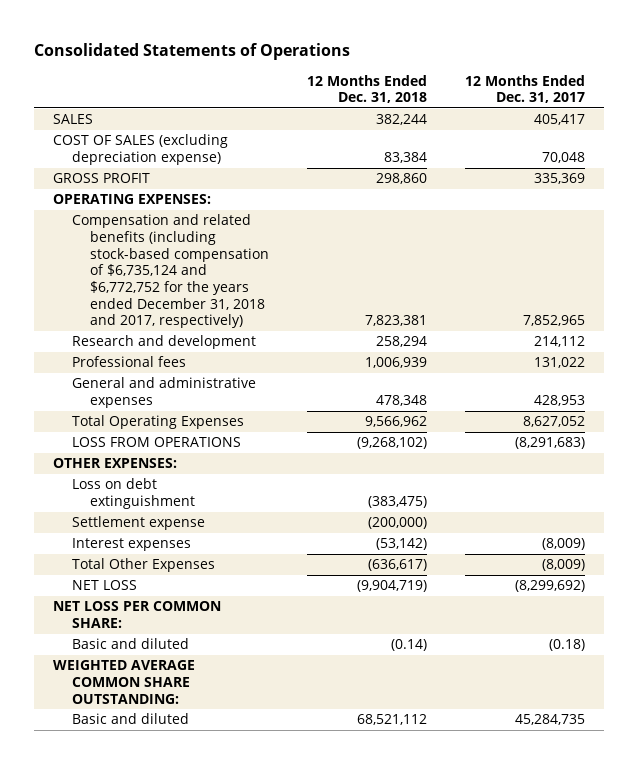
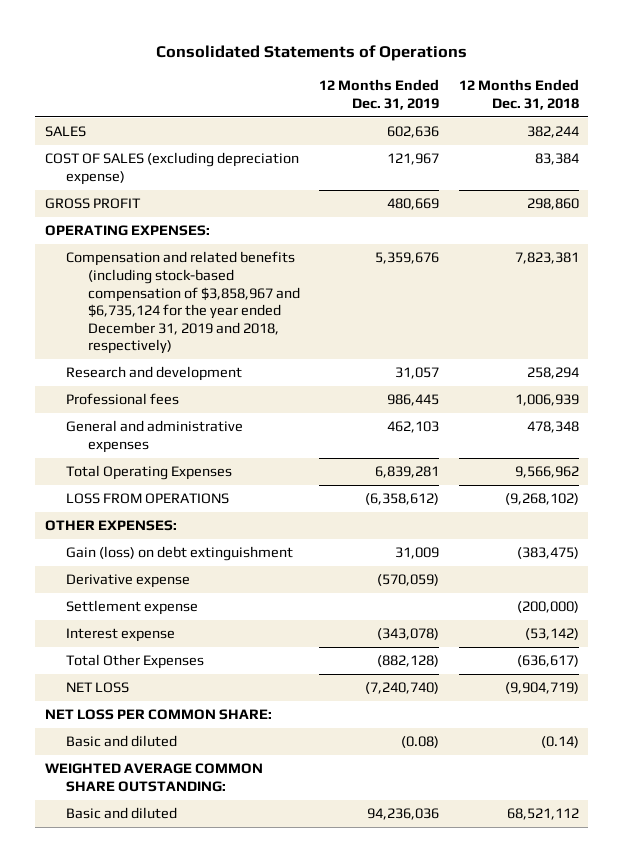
[465,74,586,104] 12 Months Ended Dec. 31, 2017 -> none
none -> [319,79,440,110] 12 Months Ended Dec. 31, 2019
[71,214,269,329] Compensation and related benefits (including stock-based compensation of $6,735,124 and $6,772,752 for the years ended December 31, 2018 and 2017, respectively) -> [66,251,300,355] Compensation and related benefits (including stock-based compensation of $3,858,967 and $6,735,124 for the year ended December 31, 2019 and 2018, respectively)
[71,478,195,510] Loss on debt extinguishment -> [66,546,294,562] Gain (loss) on debt extinguishment
none -> [66,574,191,589] Derivative expense
[71,538,191,552] Interest expenses -> [66,628,176,643] Interest expense

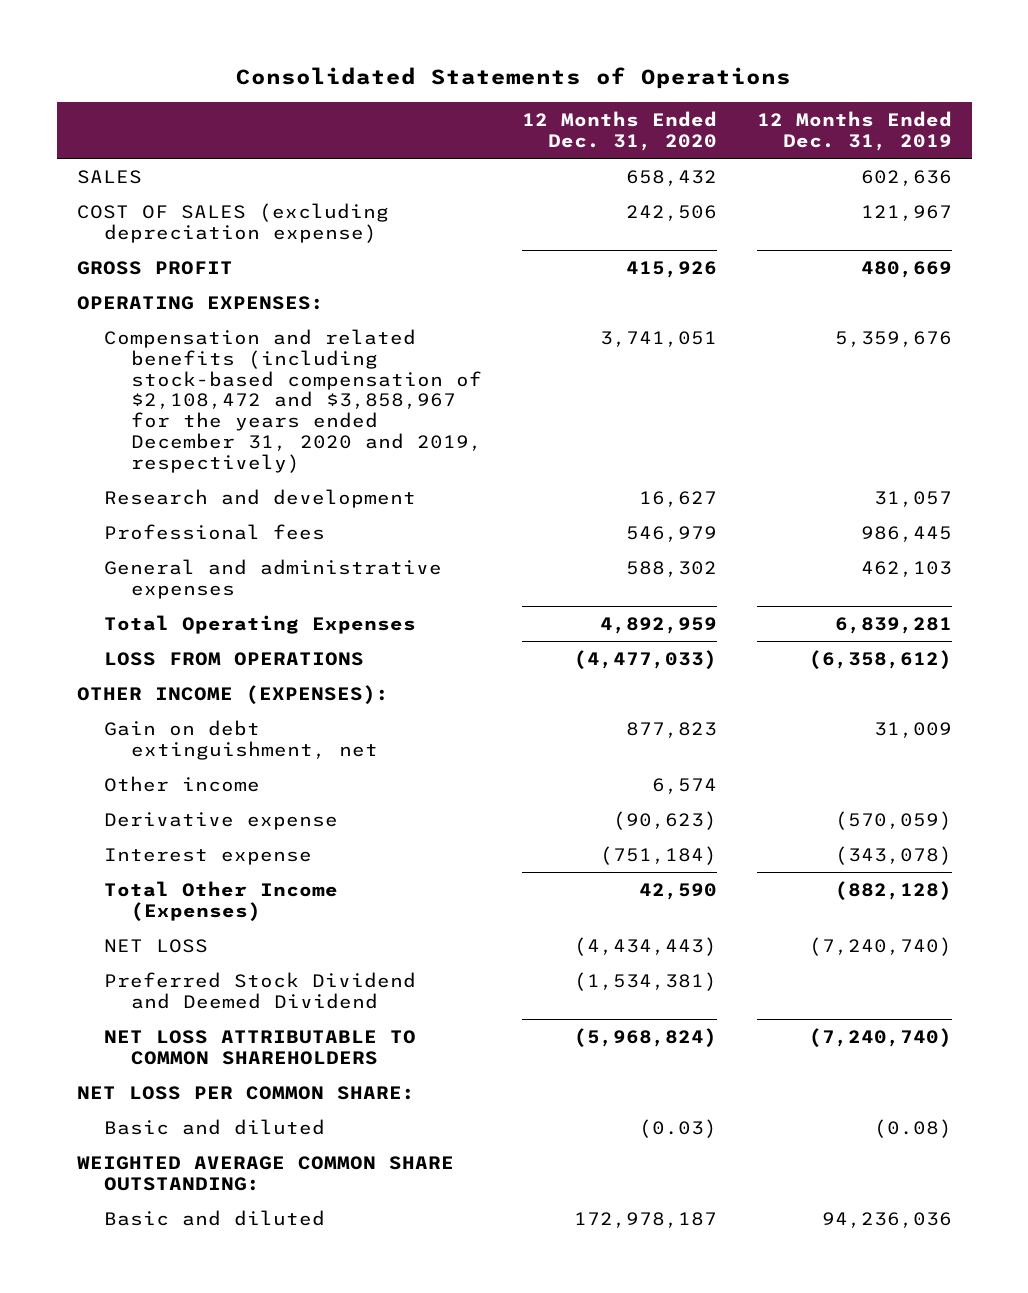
[458,79,579,110] 12 Months Ended Dec. 31, 2018 -> none
none -> [521,111,717,152] 12 Months Ended Dec. 31, 2020
[66,251,300,355] Compensation and related benefits (including stock-based compensation of $3,858,967 and $6,735,124 for the year ended December 31, 2019 and 2018, respectively) -> [103,328,482,474] Compensation and related benefits (including stock-based compensation of $2,108,472 and $3,858,967 for the years ended December 31, 2020 and 2019, respectively)
[44,520,177,532] OTHER EXPENSES: -> [76,684,389,704] OTHER INCOME (EXPENSES):
[66,546,294,562] Gain (loss) on debt extinguishment -> [103,719,378,760] Gain on debt extinguishment, net
none -> [103,775,260,792] Other income
[66,600,199,616] Settlement expense -> none
[66,654,205,670] Total Other Expenses -> [103,880,338,921] Total Other Income (Expenses)
none -> [103,971,416,1009] Preferred Stock Dividend and Deemed Dividend
none -> [103,1029,416,1065] NET LOSS ATTRIBUTABLE TO COMMON SHAREHOLDERS

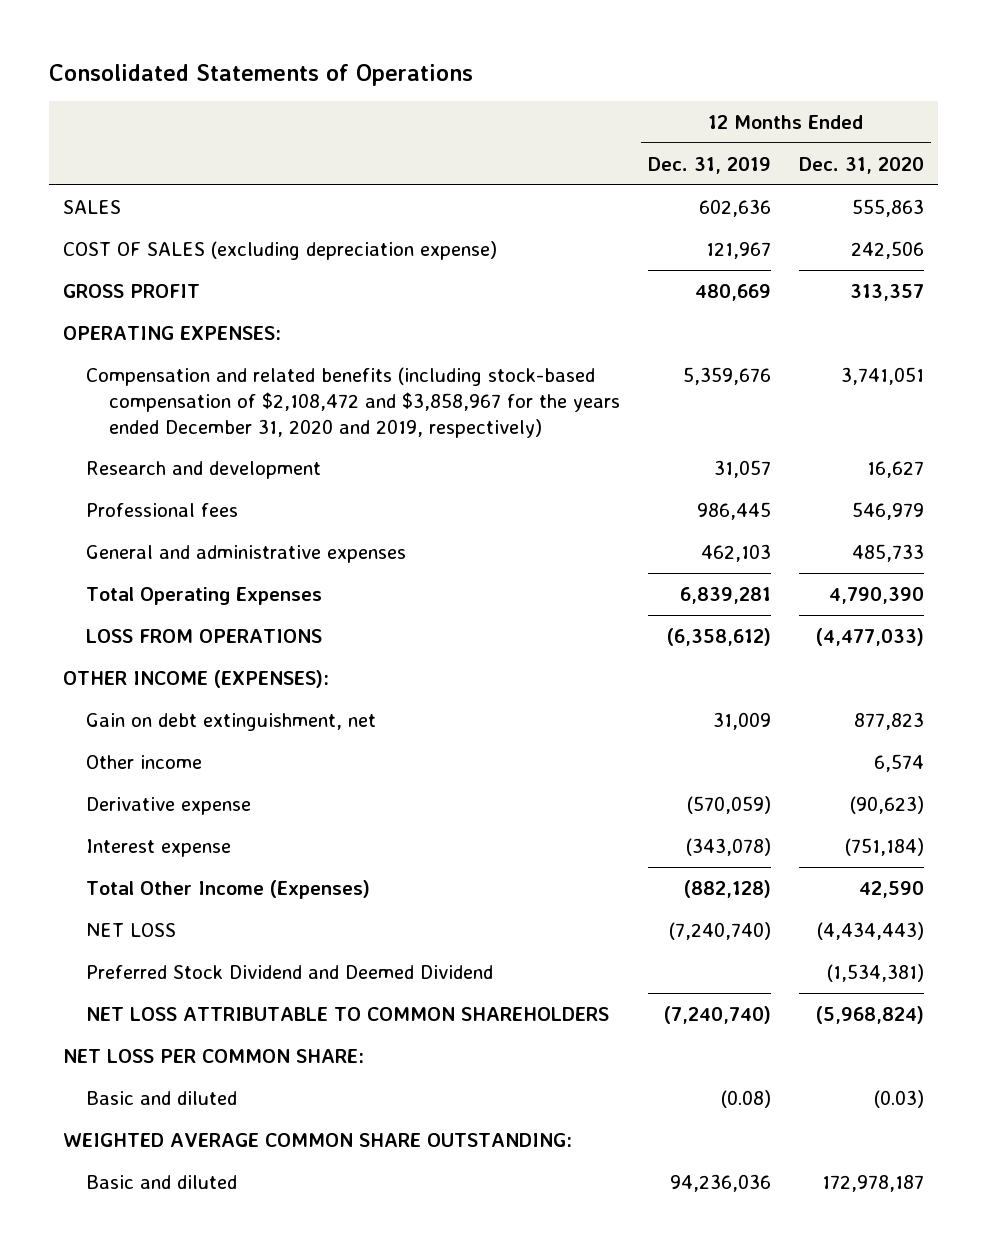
[625,169,717,186] 658,432 -> [852,198,925,217] 555,863
[625,260,717,278] 415,926 -> [850,283,925,301] 313,357
[625,560,717,577] 588,302 -> [852,543,925,562] 485,733
[599,616,717,634] 4,892,959 -> [829,586,925,604] 4,790,390

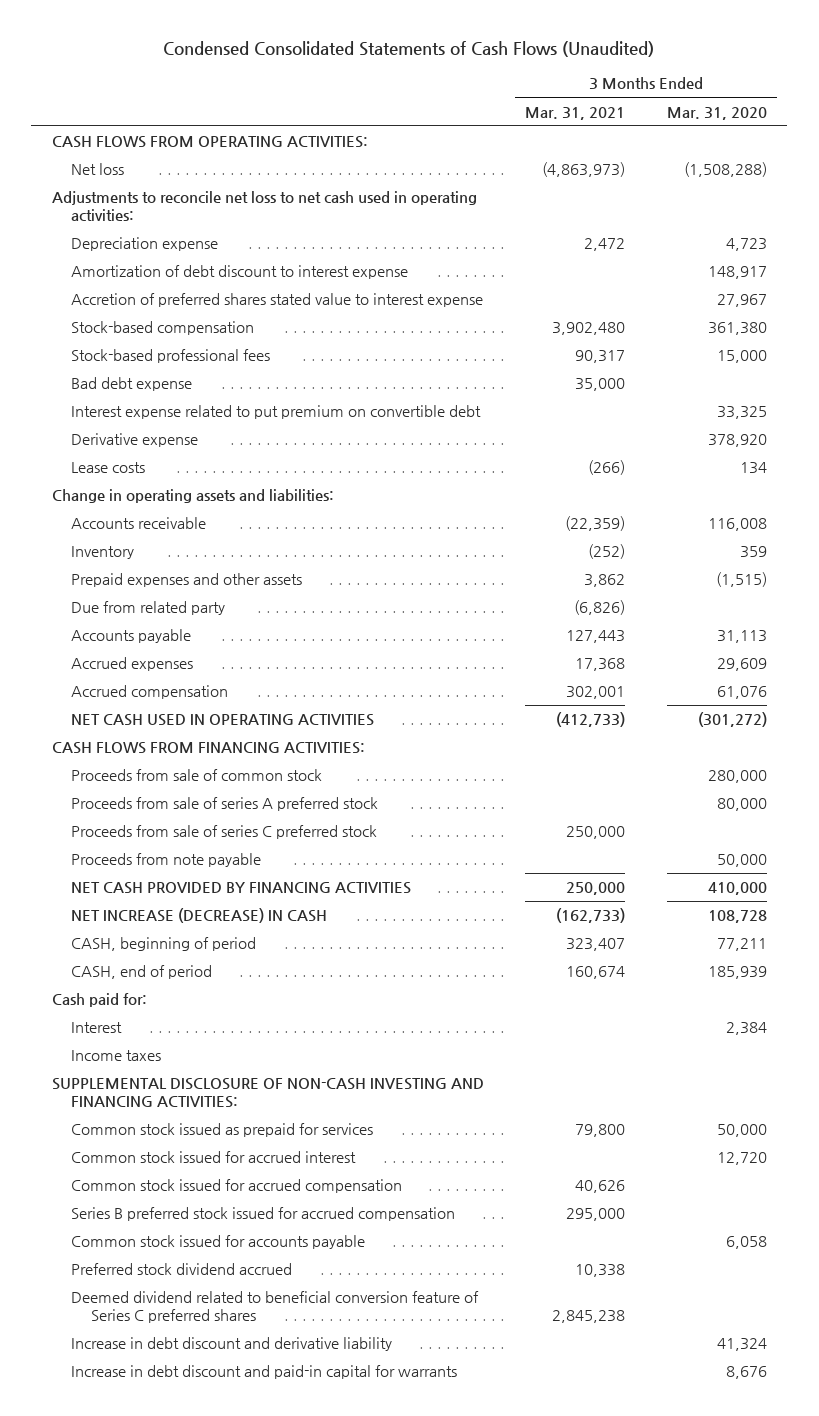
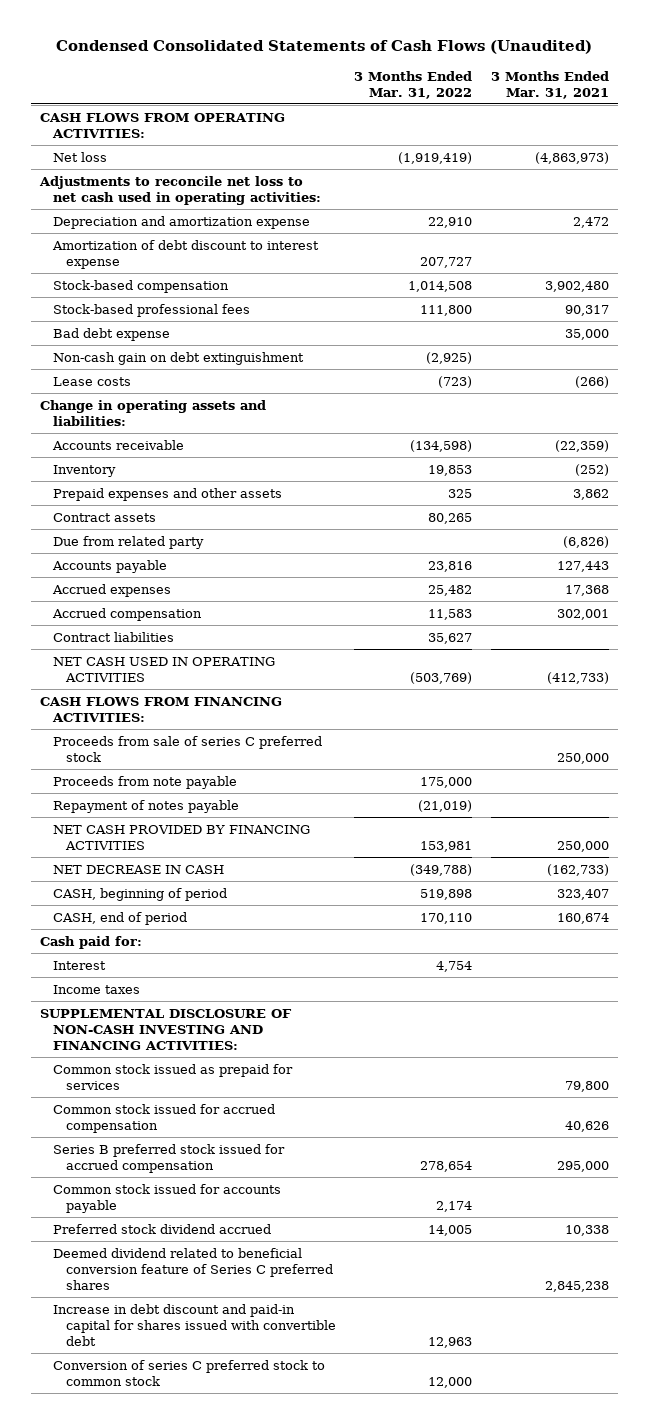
[666,106,767,120] Mar. 31, 2020 -> none
none -> [354,70,473,99] 3 Months Ended Mar. 31, 2022
[71,237,219,252] Depreciation expense -> [52,215,310,229] Depreciation and amortization expense
[71,293,484,308] Accretion of preferred shares stated value to interest expense -> none
[71,405,482,420] Interest expense related to put premium on convertible debt -> none
[71,433,199,448] Derivative expense -> none
none -> [52,351,304,365] Non-cash gain on debt extinguishment
none -> [52,512,156,522] Contract assets
none -> [52,631,174,642] Contract liabilities
[71,769,323,782] Proceeds from sale of common stock -> none
[71,797,379,812] Proceeds from sale of series A preferred stock -> none
none -> [52,799,239,813] Repayment of notes payable
[71,908,328,924] NET INCREASE (DECREASE) IN CASH -> [52,864,224,874] NET DECREASE IN CASH
[71,1151,357,1164] Common stock issued for accrued interest -> none
[71,1337,393,1352] Increase in debt discount and derivative liability -> none
[71,1365,458,1380] Increase in debt discount and paid-in capital for warrants -> [52,1303,336,1346] Increase in debt discount and paid-in capital for shares issued with convertible debt
none -> [52,1359,325,1386] Conversion of series C preferred stock to common stock

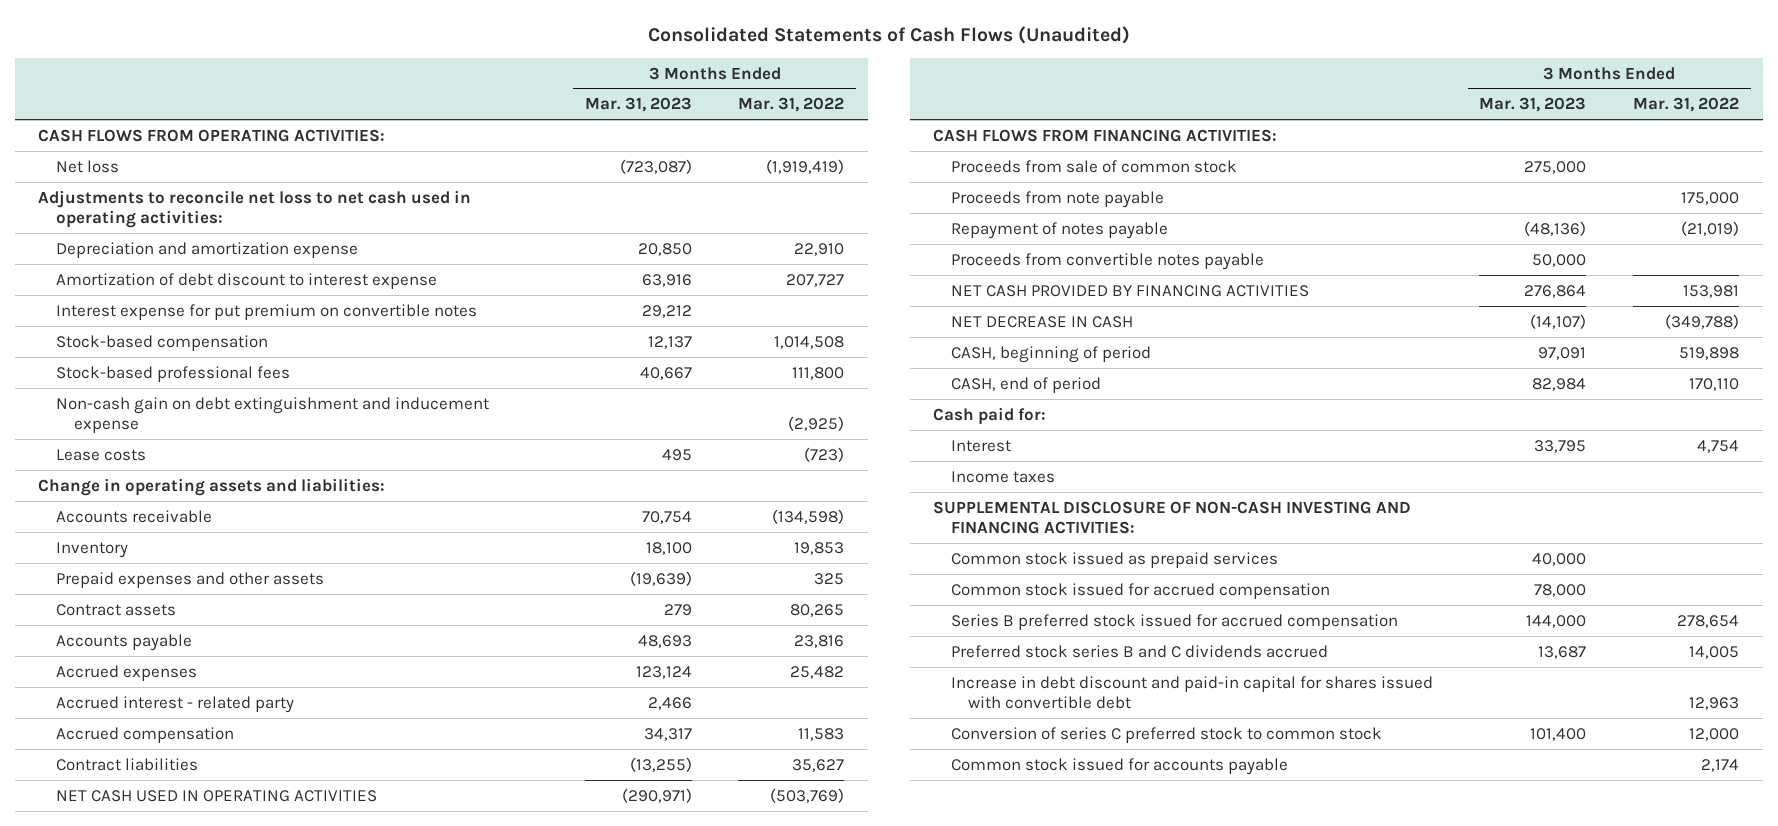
[56,40,593,55] Condensed Consolidated Statements of Cash Flows (Unaudited) -> [647,26,1130,45] Consolidated Statements of Cash Flows (Unaudited)
[490,70,609,99] 3 Months Ended Mar. 31, 2021 -> none
none -> [584,97,692,113] Mar. 31, 2023
none -> [56,303,478,320] Interest expense for put premium on convertible notes
[52,327,170,341] Bad debt expense -> none
[52,351,304,365] Non-cash gain on debt extinguishment -> [56,396,490,434] Non-cash gain on debt extinguishment and inducement expense
[52,535,204,549] Due from related party -> none
none -> [56,695,295,713] Accrued interest - related party
[52,735,322,762] Proceeds from sale of series C preferred stock -> [950,159,1237,173] Proceeds from sale of common stock
none -> [950,252,1264,270] Proceeds from convertible notes payable
[52,1063,293,1090] Common stock issued as prepaid for services -> [950,551,1278,568] Common stock issued as prepaid services
[52,1247,333,1290] Deemed dividend related to beneficial conversion feature of Series C preferred shares -> none
[52,1223,271,1234] Preferred stock dividend accrued -> [950,644,1328,658] Preferred stock series B and C dividends accrued
[52,1183,281,1213] Common stock issued for accounts payable -> [950,757,1288,775] Common stock issued for accounts payable

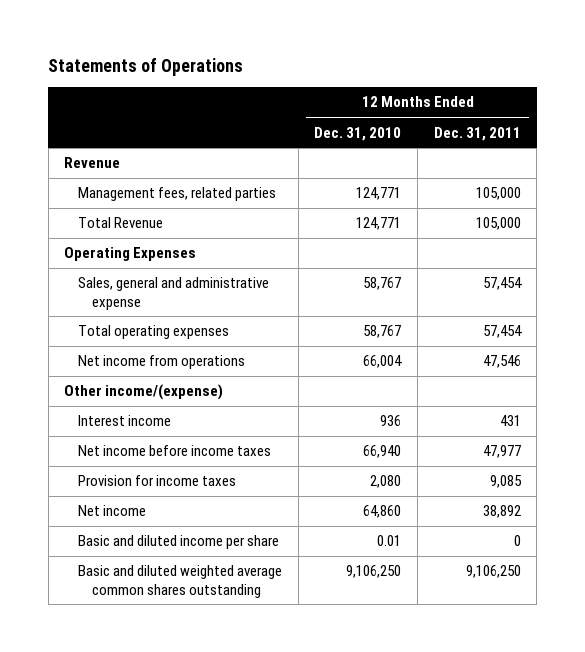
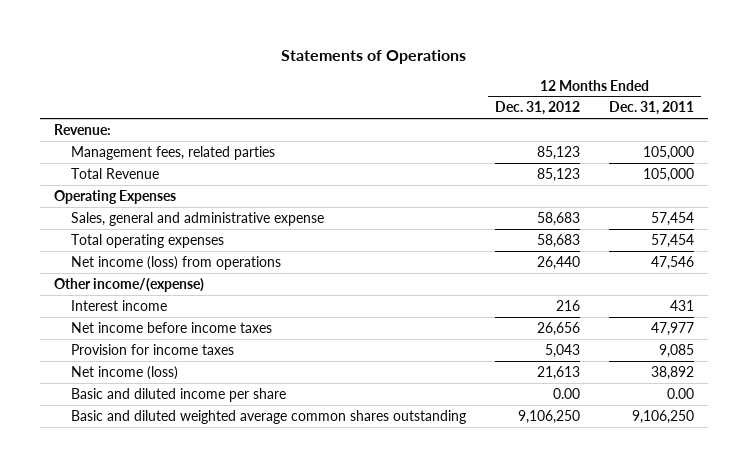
[314,126,402,141] Dec. 31, 2010 -> none
none -> [495,101,581,116] Dec. 31, 2012
[64,157,121,169] Revenue -> [54,123,112,135] Revenue:
[78,355,246,370] Net income from operations -> [71,255,282,270] Net income (loss) from operations
[78,505,147,517] Net income -> [71,365,179,380] Net income (loss)
[513,535,521,547] 0 -> [666,387,694,399] 0.00

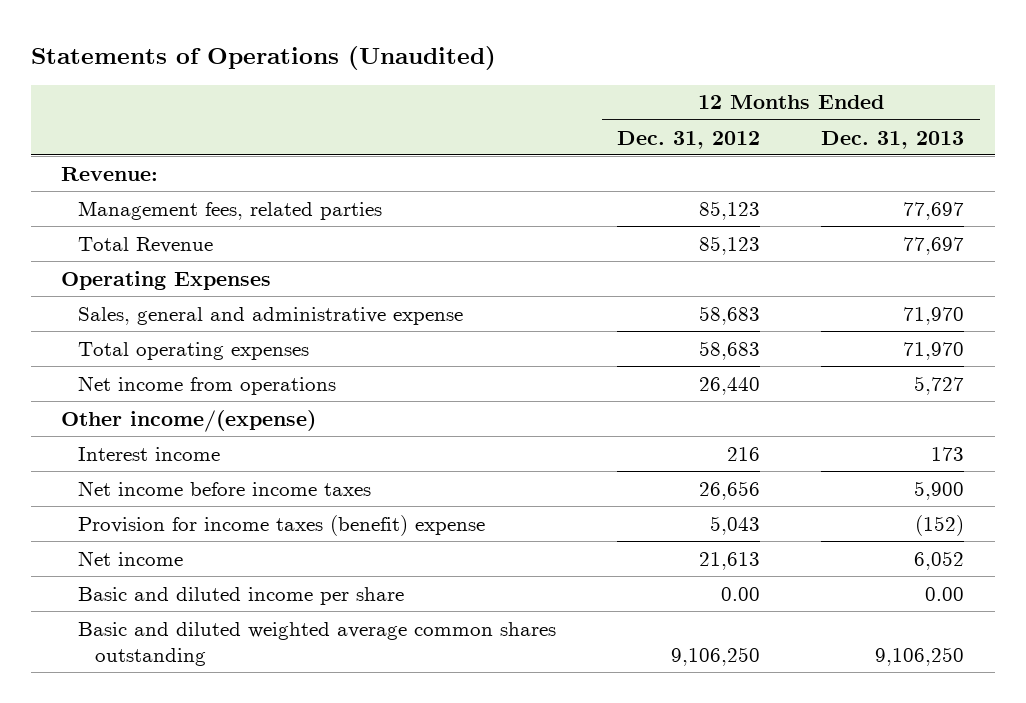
[281,50,467,65] Statements of Operations -> [30,45,496,70] Statements of Operations (Unaudited)
[608,101,694,116] Dec. 31, 2011 -> none
none -> [821,130,965,149] Dec. 31, 2013
[71,255,282,270] Net income (loss) from operations -> [78,375,337,395] Net income from operations
[71,343,235,355] Provision for income taxes -> [78,514,486,536] Provision for income taxes (benefit) expense
[71,365,179,380] Net income (loss) -> [78,550,184,566] Net income

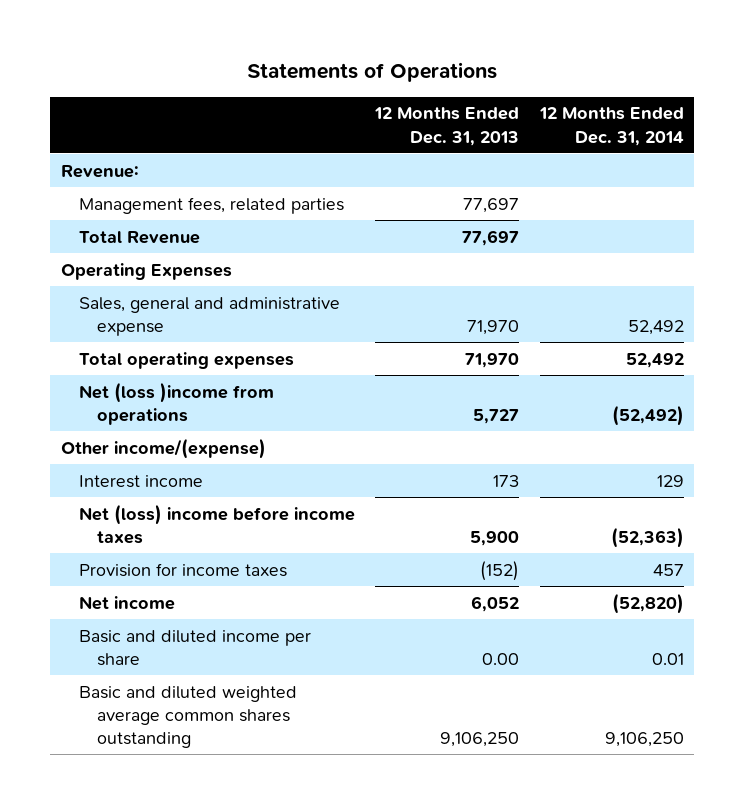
[30,45,496,70] Statements of Operations (Unaudited) -> [247,62,498,83] Statements of Operations
[617,130,761,149] Dec. 31, 2012 -> none
none -> [539,107,685,146] 12 Months Ended Dec. 31, 2014
[78,375,337,395] Net income from operations -> [78,381,274,425] Net (loss )income from operations
[78,480,372,496] Net income before income taxes -> [78,503,355,544] Net (loss) income before income taxes
[78,514,486,536] Provision for income taxes (benefit) expense -> [78,562,287,577] Provision for income taxes

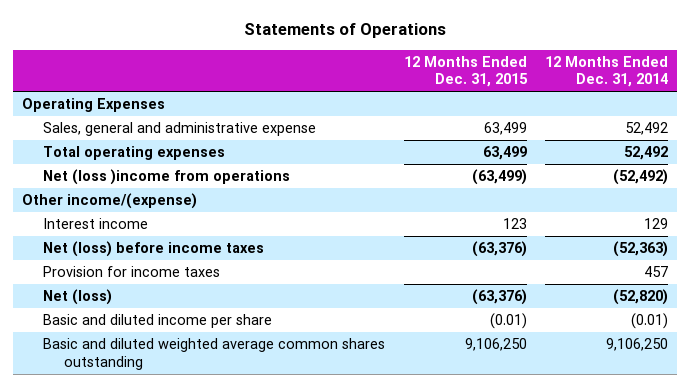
[374,107,520,146] 12 Months Ended Dec. 31, 2013 -> none
none -> [403,55,528,88] 12 Months Ended Dec. 31, 2015
[60,164,139,178] Revenue: -> none
[78,196,344,214] Management fees, related parties -> none
[78,230,200,244] Total Revenue -> none
[78,503,355,544] Net (loss) income before income taxes -> [43,241,265,258] Net (loss) before income taxes
[78,595,175,610] Net income -> [43,289,113,306] Net (loss)
[652,652,685,665] 0.01 -> [631,313,669,330] (0.01)

